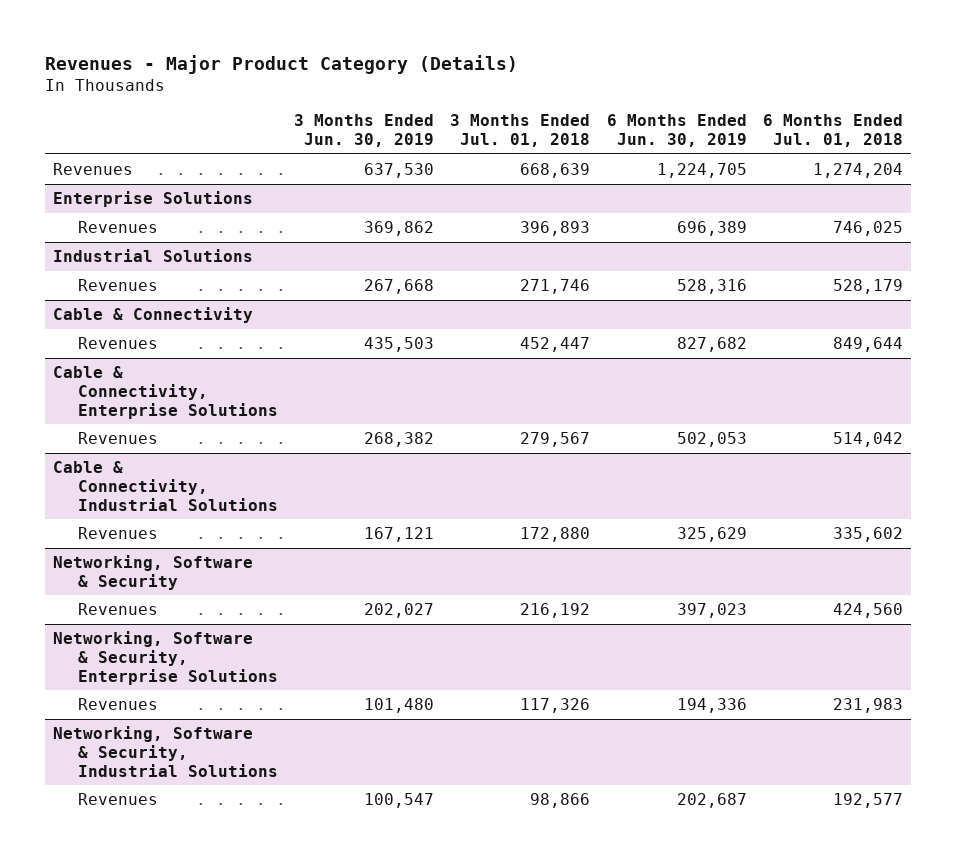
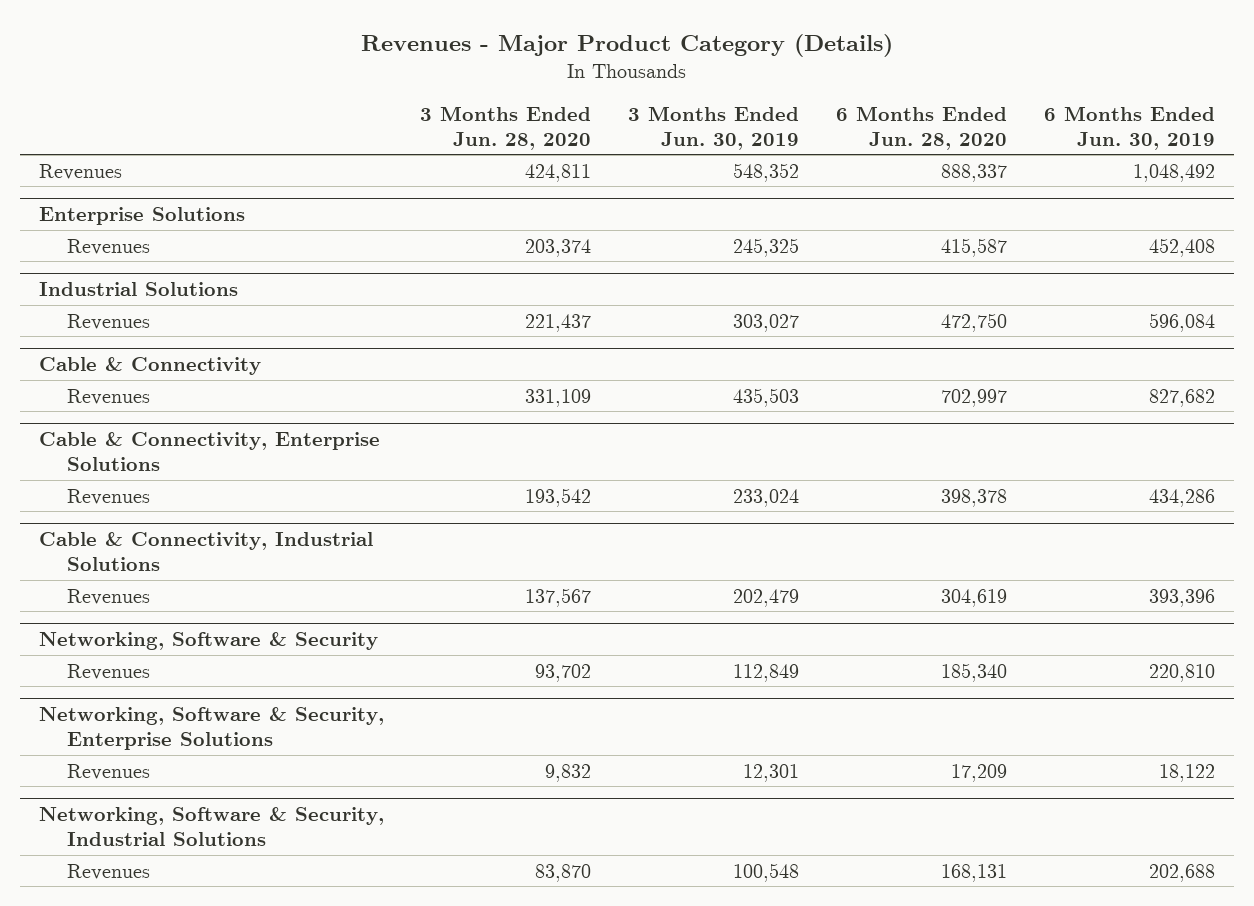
[450,114,591,148] 3 Months Ended Jul. 01, 2018 -> none
[763,114,904,148] 6 Months Ended Jul. 01, 2018 -> none
none -> [420,105,592,150] 3 Months Ended Jun. 28, 2020
none -> [836,105,1008,150] 6 Months Ended Jun. 28, 2020
[364,162,435,178] 637,530 -> [733,162,800,182] 548,352
[656,162,747,178] 1,224,705 -> [1133,163,1216,182] 1,048,492
[364,220,435,236] 369,862 -> [733,237,800,257] 245,325
[676,220,747,236] 696,389 -> [1149,237,1216,257] 452,408
[364,278,435,294] 267,668 -> [733,313,800,332] 303,027
[676,278,747,294] 528,316 -> [1149,312,1216,332] 596,084
[364,431,435,447] 268,382 -> [733,488,800,507] 233,024
[676,431,747,447] 502,053 -> [1149,488,1216,507] 434,286
[364,526,435,542] 167,121 -> [733,588,800,607] 202,479
[676,526,747,542] 325,629 -> [1149,588,1216,607] 393,396
[364,602,435,618] 202,027 -> [733,663,800,682] 112,849
[676,602,747,618] 397,023 -> [1149,663,1216,682] 220,810
[364,697,435,713] 101,480 -> [743,763,800,782] 12,301
[676,697,747,713] 194,336 -> [1159,763,1216,782] 18,122
[364,792,435,808] 100,547 -> [733,862,800,882] 100,548
[676,792,747,808] 202,687 -> [1149,863,1216,882] 202,688

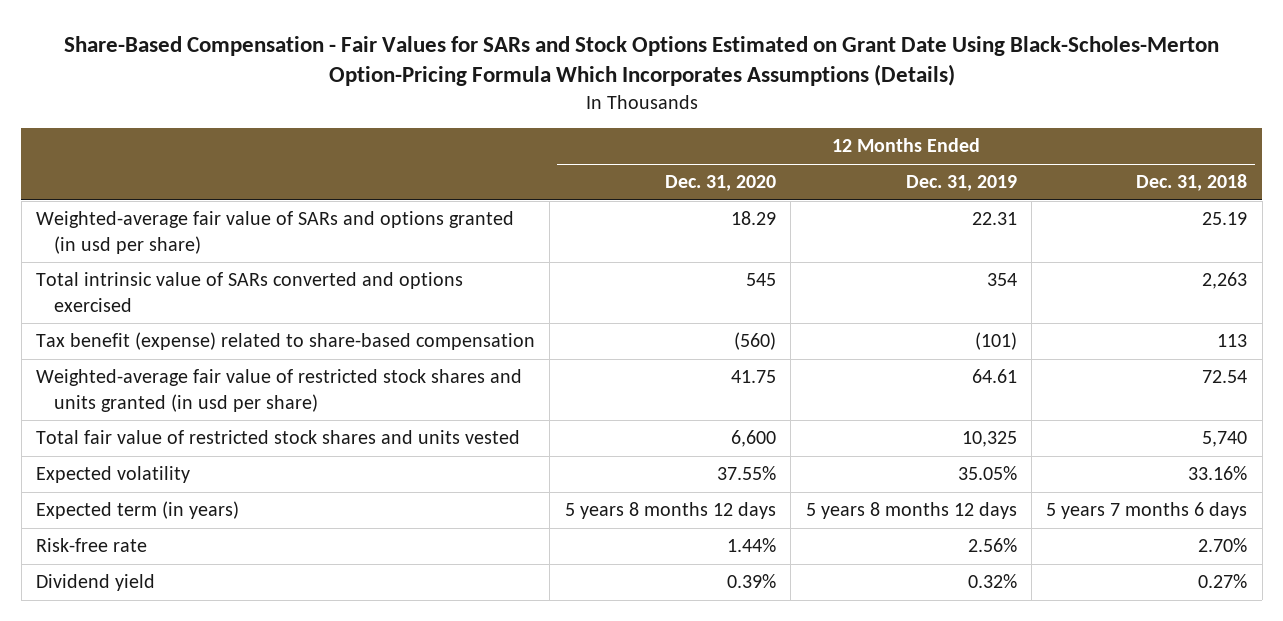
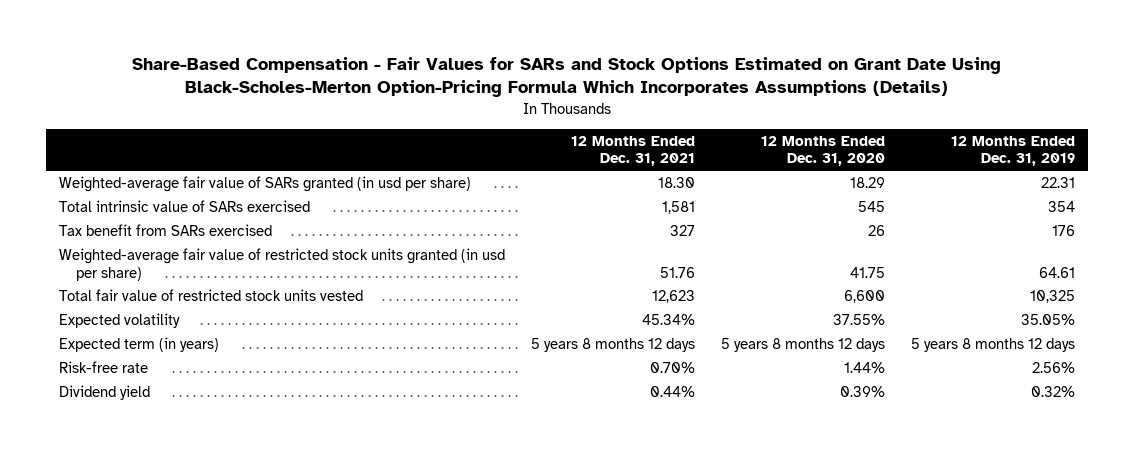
[1136,174,1248,192] Dec. 31, 2018 -> none
none -> [571,135,696,167] 12 Months Ended Dec. 31, 2021
[35,332,535,351] Tax benefit (expense) related to share-based compensation -> none
[35,211,514,254] Weighted-average fair value of SARs and options granted (in usd per share) -> [59,175,472,192] Weighted-average fair value of SARs granted (in usd per share)
[35,272,463,312] Total intrinsic value of SARs converted and options exercised -> [59,199,311,212] Total intrinsic value of SARs exercised
none -> [59,223,273,236] Tax benefit from SARs exercised
[35,369,522,412] Weighted-average fair value of restricted stock shares and units granted (in usd per share) -> [59,247,506,281] Weighted-average fair value of restricted stock units granted (in usd per share)
[35,430,520,445] Total fair value of restricted stock shares and units vested -> [59,288,364,301] Total fair value of restricted stock units vested

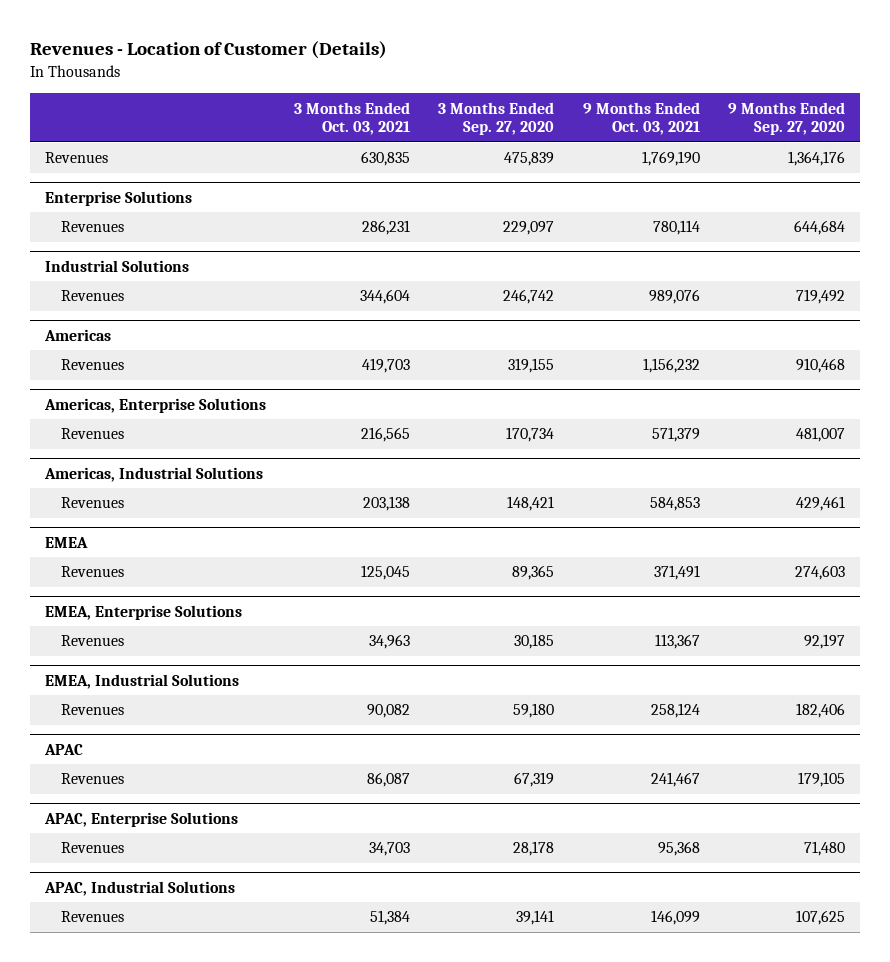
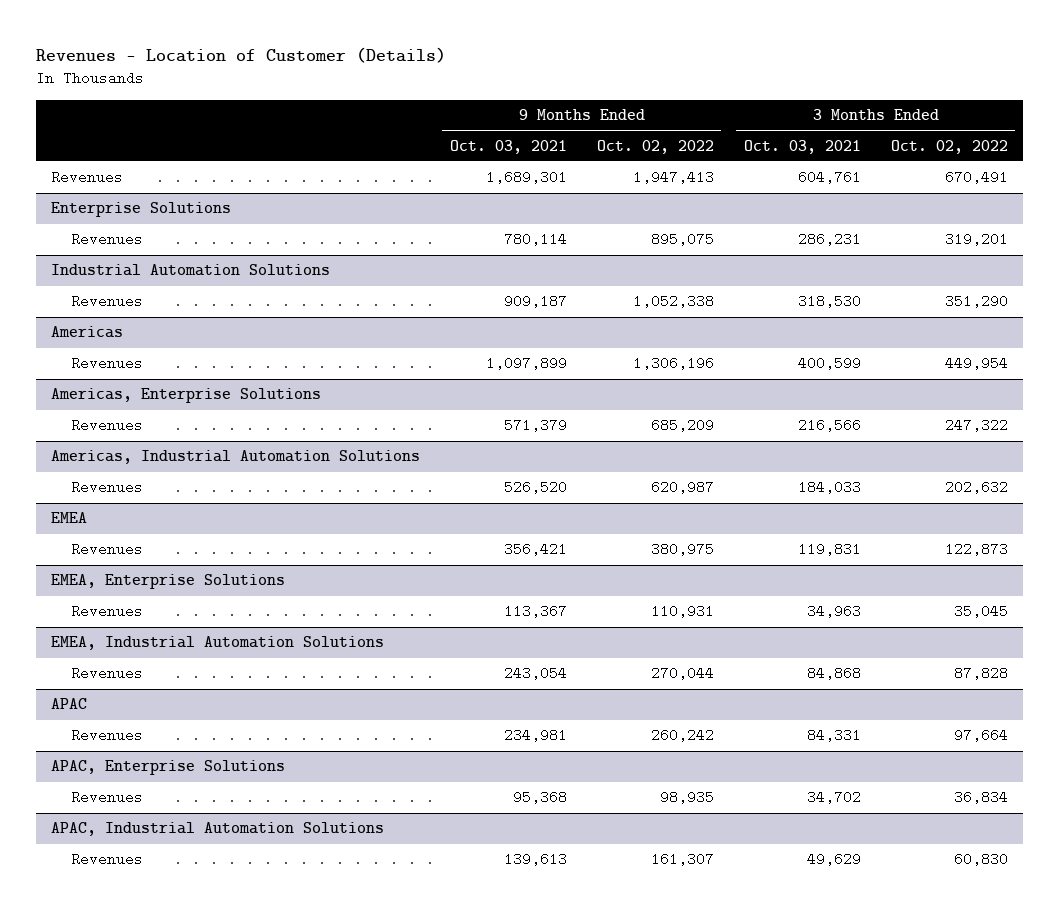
[438,101,555,136] 3 Months Ended Sep. 27, 2020 -> none
[728,101,846,136] 9 Months Ended Sep. 27, 2020 -> none
none -> [596,139,714,154] Oct. 02, 2022
none -> [890,139,1008,154] Oct. 02, 2022
[361,151,411,167] 630,835 -> [797,170,861,185] 604,761
[641,151,700,167] 1,769,190 -> [485,170,567,185] 1,689,301
[44,259,189,272] Industrial Solutions -> [50,264,330,277] Industrial Automation Solutions
[360,289,411,305] 344,604 -> [797,294,861,309] 318,530
[648,289,700,305] 989,076 -> [503,294,567,309] 909,187
[362,358,411,374] 419,703 -> [797,356,861,371] 400,599
[642,358,700,374] 1,156,232 -> [485,356,567,371] 1,097,899
[361,427,411,443] 216,565 -> [797,418,861,433] 216,566
[43,466,263,482] Americas, Industrial Solutions -> [50,450,420,465] Americas, Industrial Automation Solutions
[363,496,411,512] 203,138 -> [797,480,861,495] 184,033
[649,497,700,512] 584,853 -> [503,480,567,495] 526,520
[361,565,411,581] 125,045 -> [797,542,861,557] 119,831
[653,565,700,581] 371,491 -> [503,542,567,557] 356,421
[44,673,239,689] EMEA, Industrial Solutions -> [50,636,384,651] EMEA, Industrial Automation Solutions
[367,704,411,719] 90,082 -> [806,666,861,681] 84,868
[650,703,700,719] 258,124 -> [503,666,567,681] 243,054
[367,772,411,788] 86,087 -> [806,728,861,743] 84,331
[650,772,700,788] 241,467 -> [503,728,567,743] 234,981
[369,842,411,857] 34,703 -> [806,790,861,805] 34,702
[43,880,235,896] APAC, Industrial Solutions -> [50,822,384,837] APAC, Industrial Automation Solutions
[370,910,411,926] 51,384 -> [806,852,861,867] 49,629
[650,910,700,926] 146,099 -> [503,852,567,867] 139,613

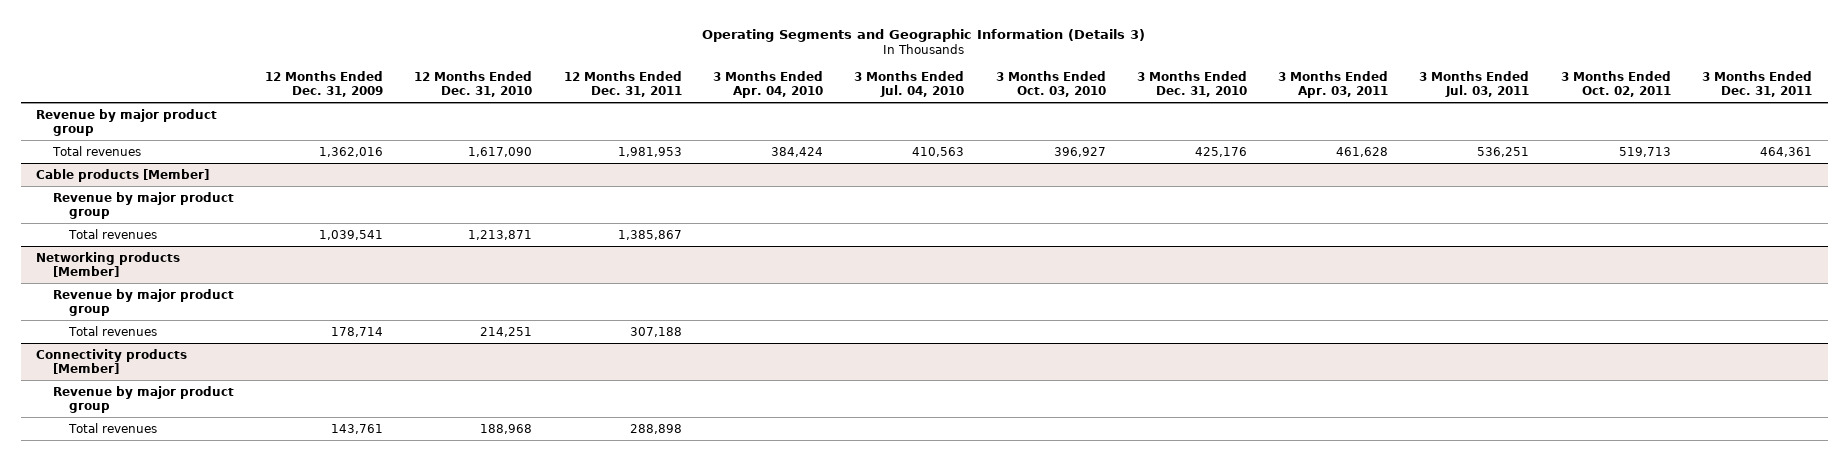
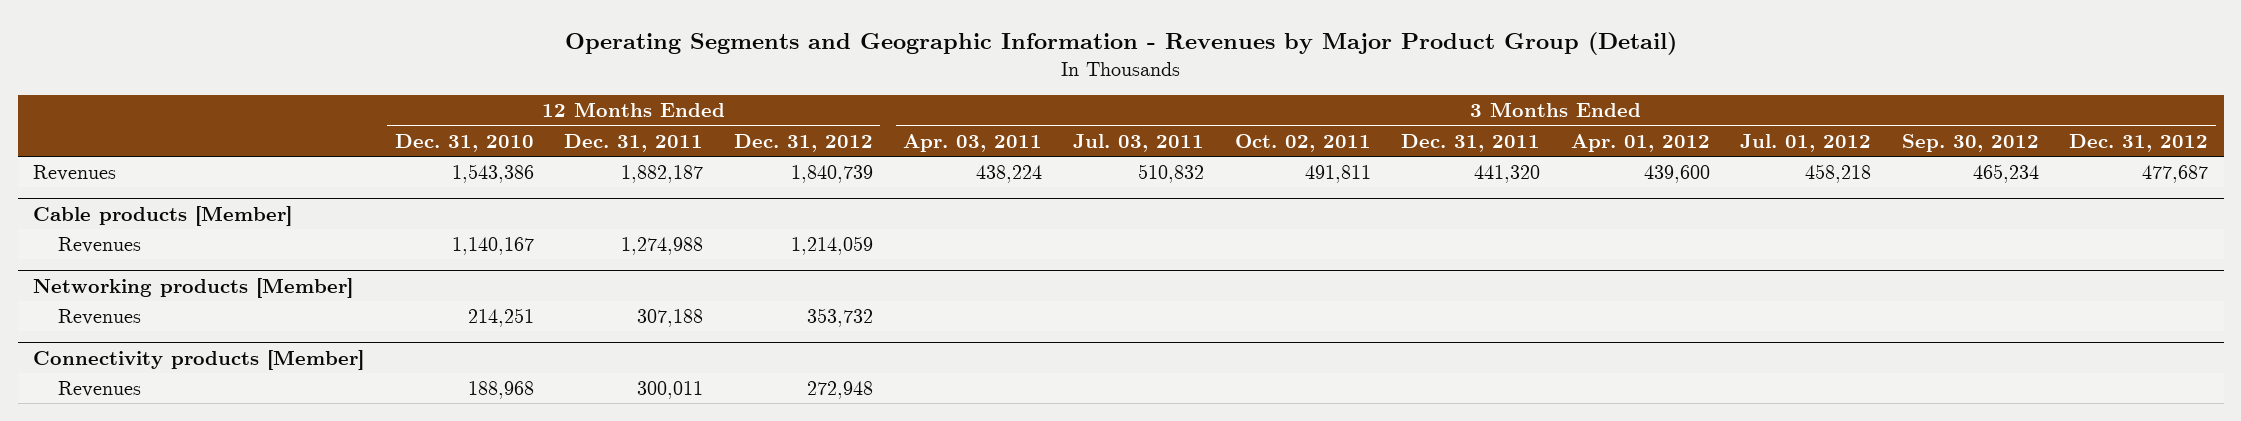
[702,28,1146,42] Operating Segments and Geographic Information (Details 3) -> [564,31,1677,55] Operating Segments and Geographic Information - Revenues by Major Product Group (Detail)
[264,71,383,98] 12 Months Ended Dec. 31, 2009 -> none
[712,71,823,99] 3 Months Ended Apr. 04, 2010 -> none
[854,71,965,98] 3 Months Ended Jul. 04, 2010 -> none
[995,71,1106,98] 3 Months Ended Oct. 03, 2010 -> none
[1136,71,1247,98] 3 Months Ended Dec. 31, 2010 -> none
none -> [733,133,873,152] Dec. 31, 2012
none -> [1570,133,1710,152] Apr. 01, 2012
none -> [1740,133,1872,152] Jul. 01, 2012
none -> [1901,133,2039,152] Sep. 30, 2012
none -> [2069,133,2209,152] Dec. 31, 2012
[36,108,218,136] Revenue by major product group -> none
[51,145,141,156] Total revenues -> [33,165,117,182] Revenues
[468,146,533,157] 1,617,090 -> [451,164,534,184] 1,543,386
[617,146,682,157] 1,981,953 -> [621,165,704,184] 1,882,187
[1336,146,1389,157] 461,628 -> [976,165,1043,184] 438,224
[1477,146,1530,157] 536,251 -> [1137,164,1204,184] 510,832
[1618,146,1671,157] 519,713 -> [1304,165,1371,184] 491,811
[1760,146,1813,157] 464,361 -> [1474,165,1541,184] 441,320
[52,191,234,219] Revenue by major product group -> none
[68,228,158,239] Total revenues -> [57,237,141,254] Revenues
[468,229,533,240] 1,213,871 -> [451,237,534,256] 1,140,167
[617,229,682,240] 1,385,867 -> [621,237,704,256] 1,274,988
[52,288,234,316] Revenue by major product group -> none
[68,325,158,336] Total revenues -> [57,309,141,326] Revenues
[52,385,234,413] Revenue by major product group -> none
[68,422,158,433] Total revenues -> [57,381,141,398] Revenues
[629,423,682,434] 288,898 -> [637,381,704,400] 300,011

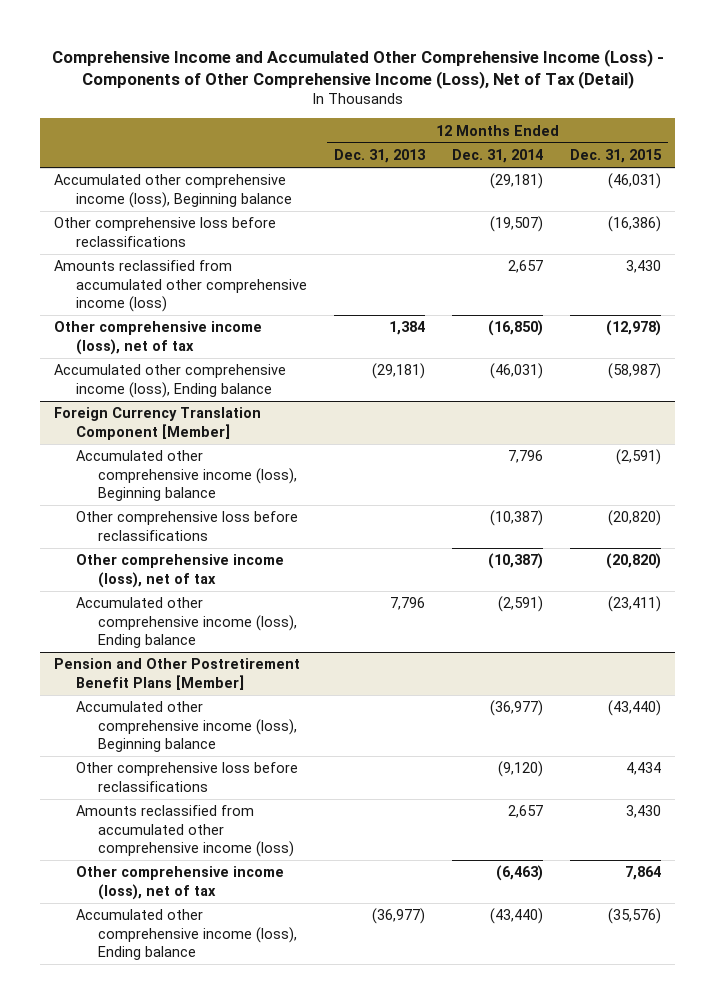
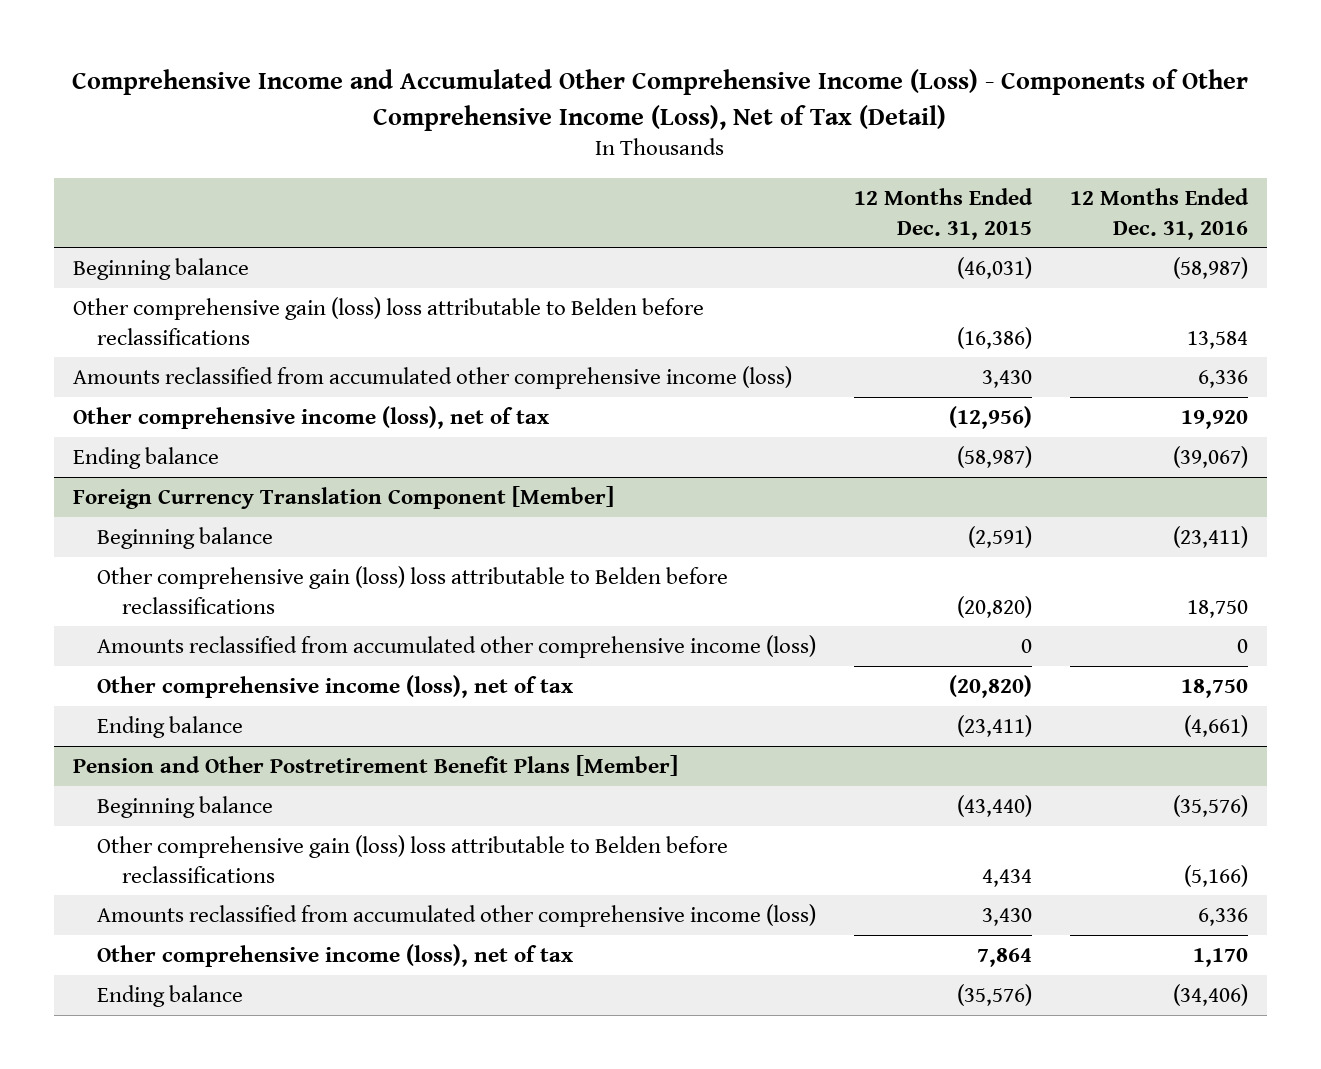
[334,149,427,164] Dec. 31, 2013 -> none
[452,149,544,164] Dec. 31, 2014 -> none
none -> [1070,188,1250,240] 12 Months Ended Dec. 31, 2016
[53,174,293,208] Accumulated other comprehensive income (loss), Beginning balance -> [72,257,249,280] Beginning balance
[53,217,276,247] Other comprehensive loss before reclassifications -> [72,296,704,345] Other comprehensive gain (loss) loss attributable to Belden before reclassifications
[606,320,662,337] (12,978) -> [949,405,1033,429] (12,956)
[53,364,286,398] Accumulated other comprehensive income (loss), Ending balance -> [72,446,219,469] Ending balance
[76,450,298,501] Accumulated other comprehensive income (loss), Beginning balance -> [97,526,274,549] Beginning balance
[76,511,299,541] Other comprehensive loss before reclassifications -> [97,565,729,614] Other comprehensive gain (loss) loss attributable to Belden before reclassifications
none -> [97,634,817,658] Amounts reclassified from accumulated other comprehensive income (loss)
[76,597,298,648] Accumulated other comprehensive income (loss), Ending balance -> [97,715,244,738] Ending balance
[76,701,298,752] Accumulated other comprehensive income (loss), Beginning balance -> [97,795,274,818] Beginning balance
[76,762,299,792] Other comprehensive loss before reclassifications -> [97,834,729,883] Other comprehensive gain (loss) loss attributable to Belden before reclassifications
[76,909,298,960] Accumulated other comprehensive income (loss), Ending balance -> [97,984,244,1007] Ending balance

